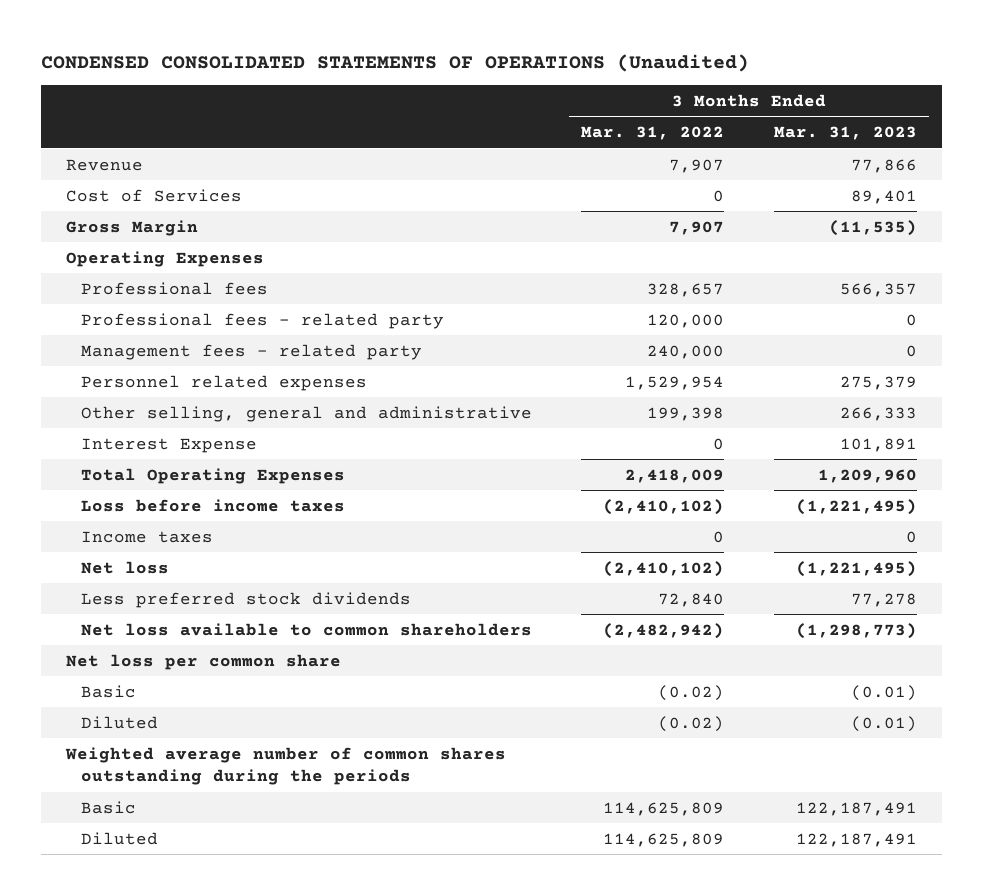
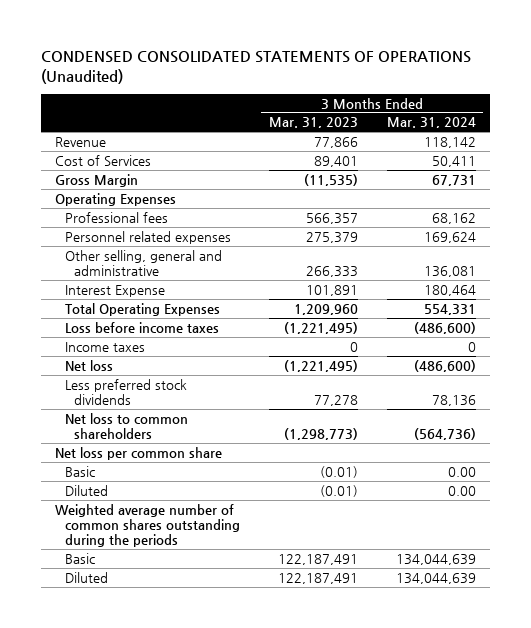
[581,126,725,141] Mar. 31, 2022 -> none
none -> [386,117,476,129] Mar. 31, 2024
[81,312,445,329] Professional fees - related party -> none
[81,343,423,360] Management fees - related party -> none
[81,622,533,636] Net loss available to common shareholders -> [64,412,188,439] Net loss to common shareholders

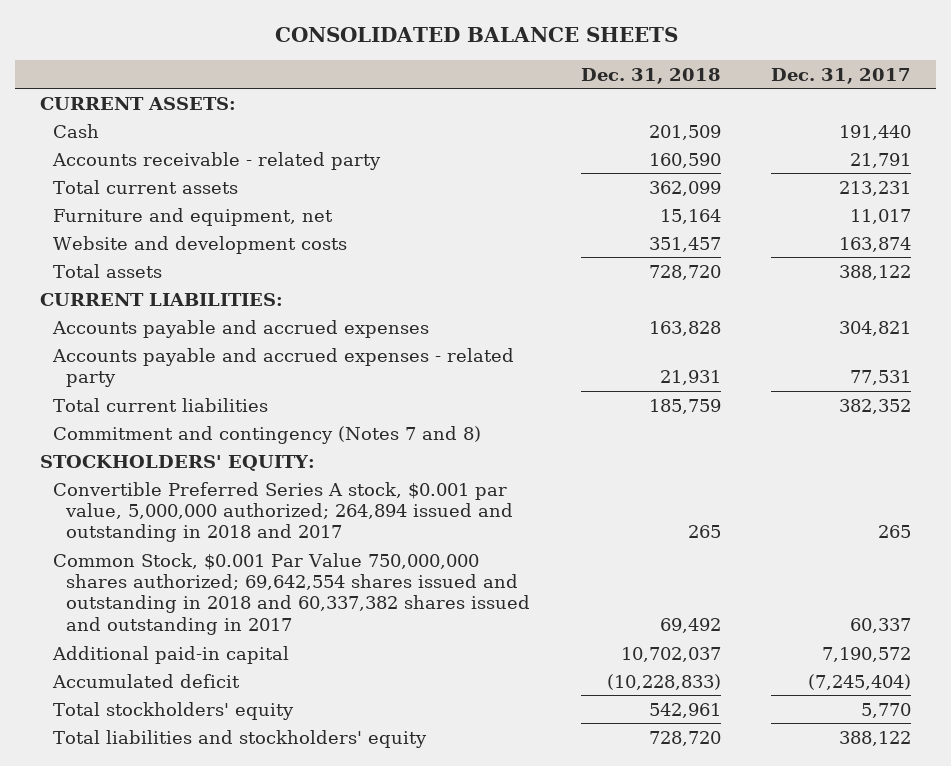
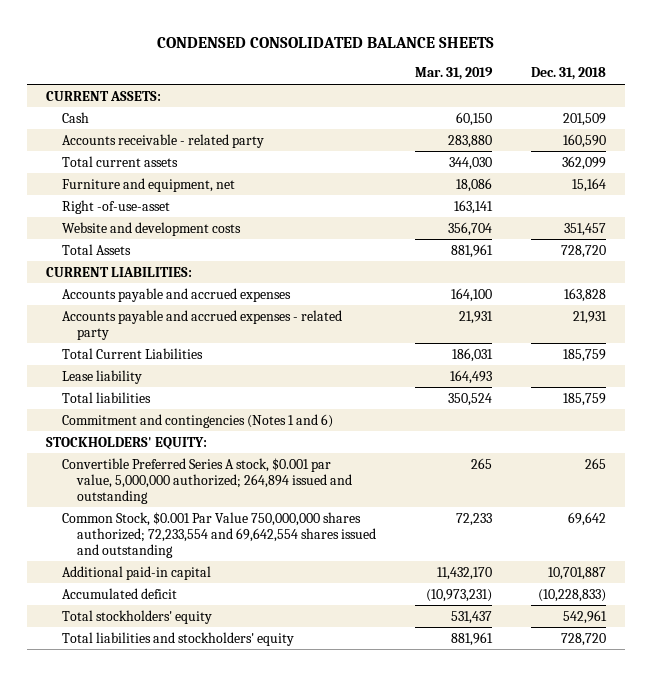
[274,27,678,43] CONSOLIDATED BALANCE SHEETS -> [157,36,495,48] CONDENSED CONSOLIDATED BALANCE SHEETS
[770,67,911,84] Dec. 31, 2017 -> none
none -> [415,67,494,81] Mar. 31, 2019
none -> [61,199,170,214] Right -of-use-asset
[53,263,163,278] Total assets -> [61,243,131,255] Total Assets
[53,397,269,412] Total current liabilities -> [61,347,203,359] Total Current Liabilities
none -> [61,369,142,384] Lease liability
none -> [61,391,151,403] Total liabilities
[53,425,482,444] Commitment and contingency (Notes 7 and 8) -> [61,413,333,428] Commitment and contingencies (Notes 1 and 6)
[53,481,514,543] Convertible Preferred Series A stock, $0.001 par value, 5,000,000 authorized; 264,894 issued and outstanding in 2018 and 2017 -> [61,457,353,504] Convertible Preferred Series A stock, $0.001 par value, 5,000,000 authorized; 264,894 issued and outstanding
[53,552,531,635] Common Stock, $0.001 Par Value 750,000,000 shares authorized; 69,642,554 shares issued and outstanding in 2018 and 60,337,382 shares issued and outstanding in 2017 -> [61,511,377,558] Common Stock, $0.001 Par Value 750,000,000 shares authorized; 72,233,554 and 69,642,554 shares issued and outstanding
[659,617,721,633] 69,492 -> [567,511,606,526] 69,642
[620,646,721,662] 10,702,037 -> [547,566,606,580] 10,701,887

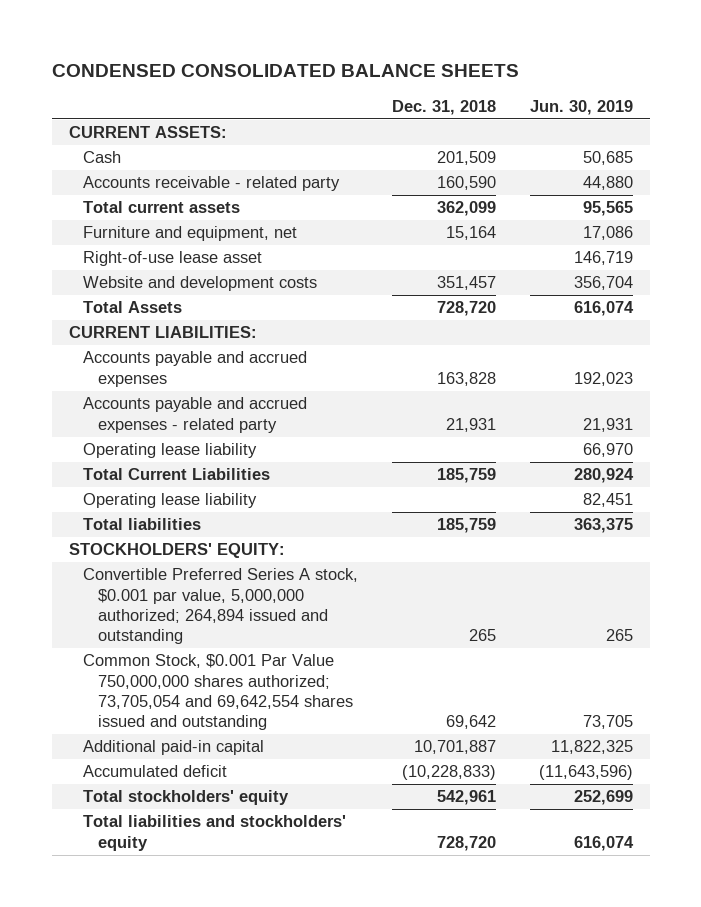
[415,67,494,81] Mar. 31, 2019 -> none
none -> [529,99,633,115] Jun. 30, 2019
[61,199,170,214] Right -of-use-asset -> [83,251,263,267] Right-of-use lease asset
none -> [83,443,258,459] Operating lease liability
[61,369,142,384] Lease liability -> [83,493,258,509] Operating lease liability
[61,413,333,428] Commitment and contingencies (Notes 1 and 6) -> none
[61,511,377,558] Common Stock, $0.001 Par Value 750,000,000 shares authorized; 72,233,554 and 69,642,554 shares issued and outstanding -> [83,654,353,731] Common Stock, $0.001 Par Value 750,000,000 shares authorized; 73,705,054 and 69,642,554 shares issued and outstanding

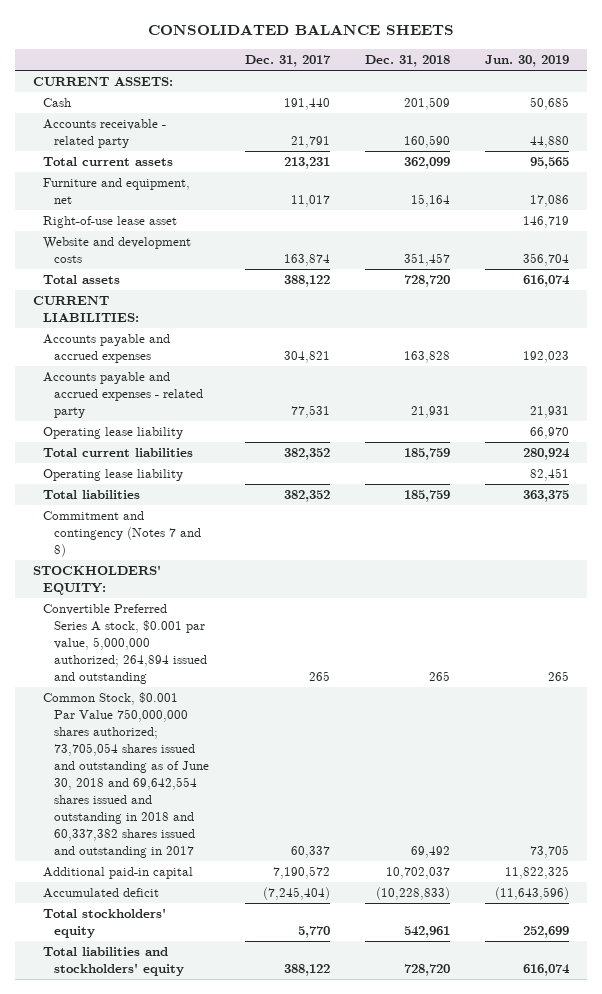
[51,64,519,78] CONDENSED CONSOLIDATED BALANCE SHEETS -> [148,24,455,36] CONSOLIDATED BALANCE SHEETS
none -> [244,54,331,67] Dec. 31, 2017
[83,301,183,314] Total Assets -> [43,275,121,285] Total assets
[83,468,271,481] Total Current Liabilities -> [43,448,194,458] Total current liabilities
none -> [43,511,202,558] Commitment and contingency (Notes 7 and 8)
[83,654,353,731] Common Stock, $0.001 Par Value 750,000,000 shares authorized; 73,705,054 and 69,642,554 shares issued and outstanding -> [43,692,210,859] Common Stock, $0.001 Par Value 750,000,000 shares authorized; 73,705,054 shares issued and outstanding as of June 30, 2018 and 69,642,554 shares issued and outstanding in 2018 and 60,337,382 shares issued and outstanding in 2017
[446,715,497,730] 69,642 -> [410,846,450,859] 69,492
[414,740,497,755] 10,701,887 -> [385,867,450,880] 10,702,037

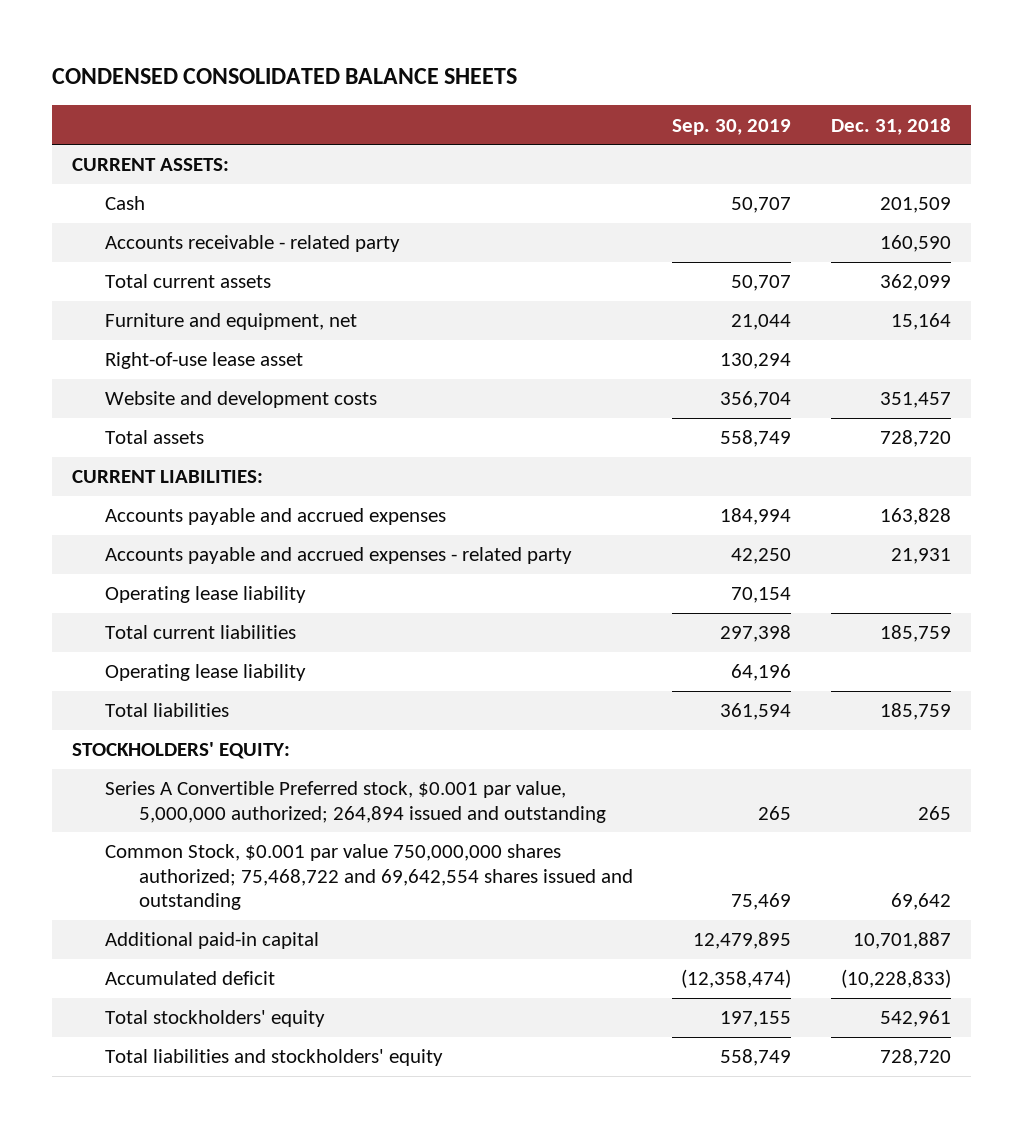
[148,24,455,36] CONSOLIDATED BALANCE SHEETS -> [51,68,517,85] CONDENSED CONSOLIDATED BALANCE SHEETS
[244,54,331,67] Dec. 31, 2017 -> none
[485,54,570,67] Jun. 30, 2019 -> none
none -> [672,118,792,135] Sep. 30, 2019
[43,511,202,558] Commitment and contingency (Notes 7 and 8) -> none
[43,604,208,685] Convertible Preferred Series A stock, $0.001 par value, 5,000,000 authorized; 264,894 issued and outstanding -> [105,781,606,823] Series A Convertible Preferred stock, $0.001 par value, 5,000,000 authorized; 264,894 issued and outstanding
[43,692,210,859] Common Stock, $0.001 Par Value 750,000,000 shares authorized; 73,705,054 shares issued and outstanding as of June 30, 2018 and 69,642,554 shares issued and outstanding in 2018 and 60,337,382 shares issued and outstanding in 2017 -> [105,844,633,911] Common Stock, $0.001 par value 750,000,000 shares authorized; 75,468,722 and 69,642,554 shares issued and outstanding
[410,846,450,859] 69,492 -> [891,893,952,911] 69,642
[385,867,450,880] 10,702,037 -> [853,932,952,950] 10,701,887

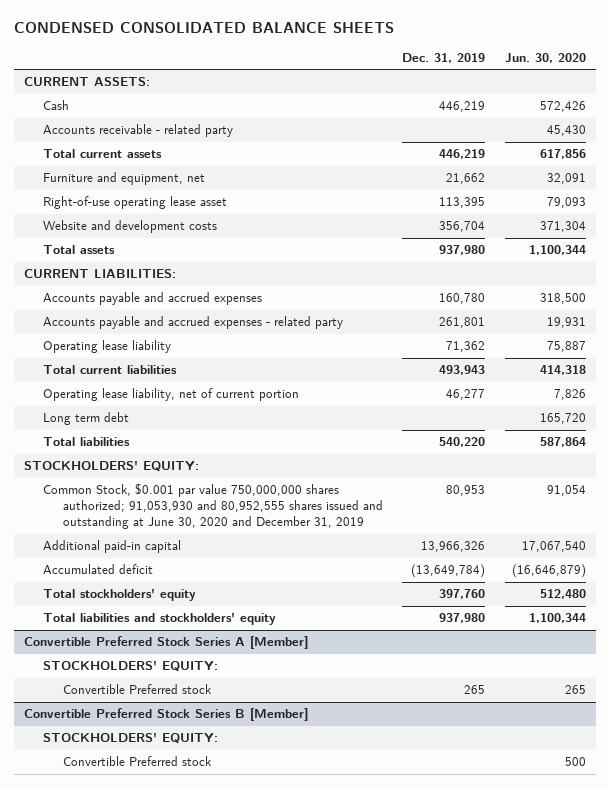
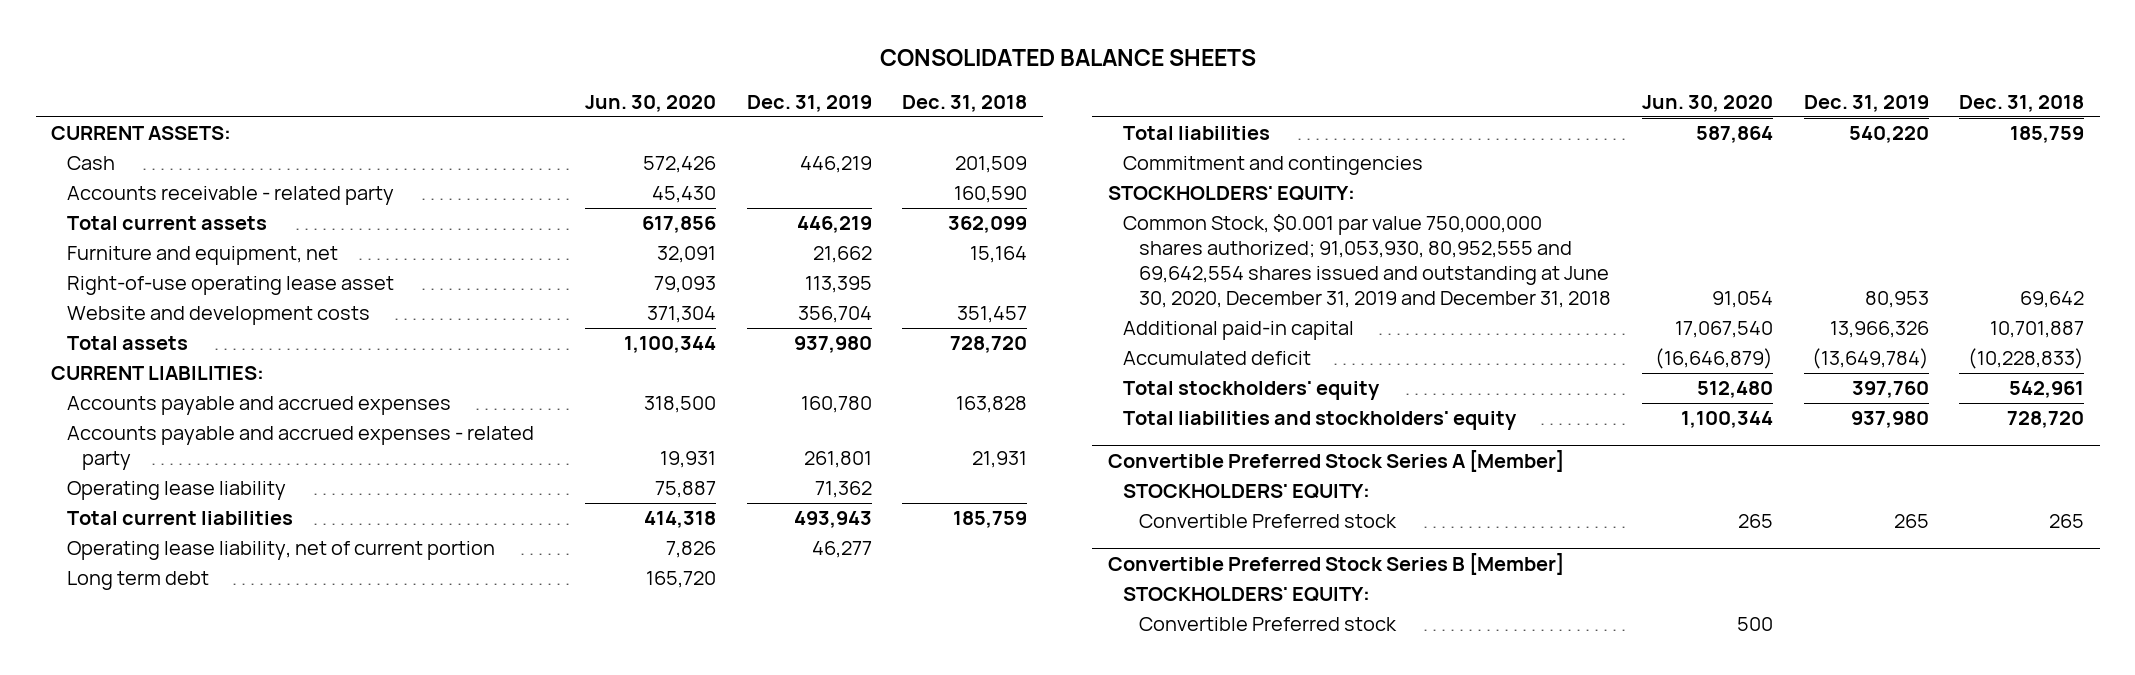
[13,22,394,34] CONDENSED CONSOLIDATED BALANCE SHEETS -> [879,49,1256,67] CONSOLIDATED BALANCE SHEETS
none -> [902,94,1028,112] Dec. 31, 2018
none -> [1123,156,1424,176] Commitment and contingencies
[43,483,383,530] Common Stock, $0.001 par value 750,000,000 shares authorized; 91,053,930 and 80,952,555 shares issued and outstanding at June 30, 2020 and December 31, 2019 -> [1123,214,1612,308] Common Stock, $0.001 par value 750,000,000 shares authorized; 91,053,930, 80,952,555 and 69,642,554 shares issued and outstanding at June 30, 2020, December 31, 2019 and December 31, 2018

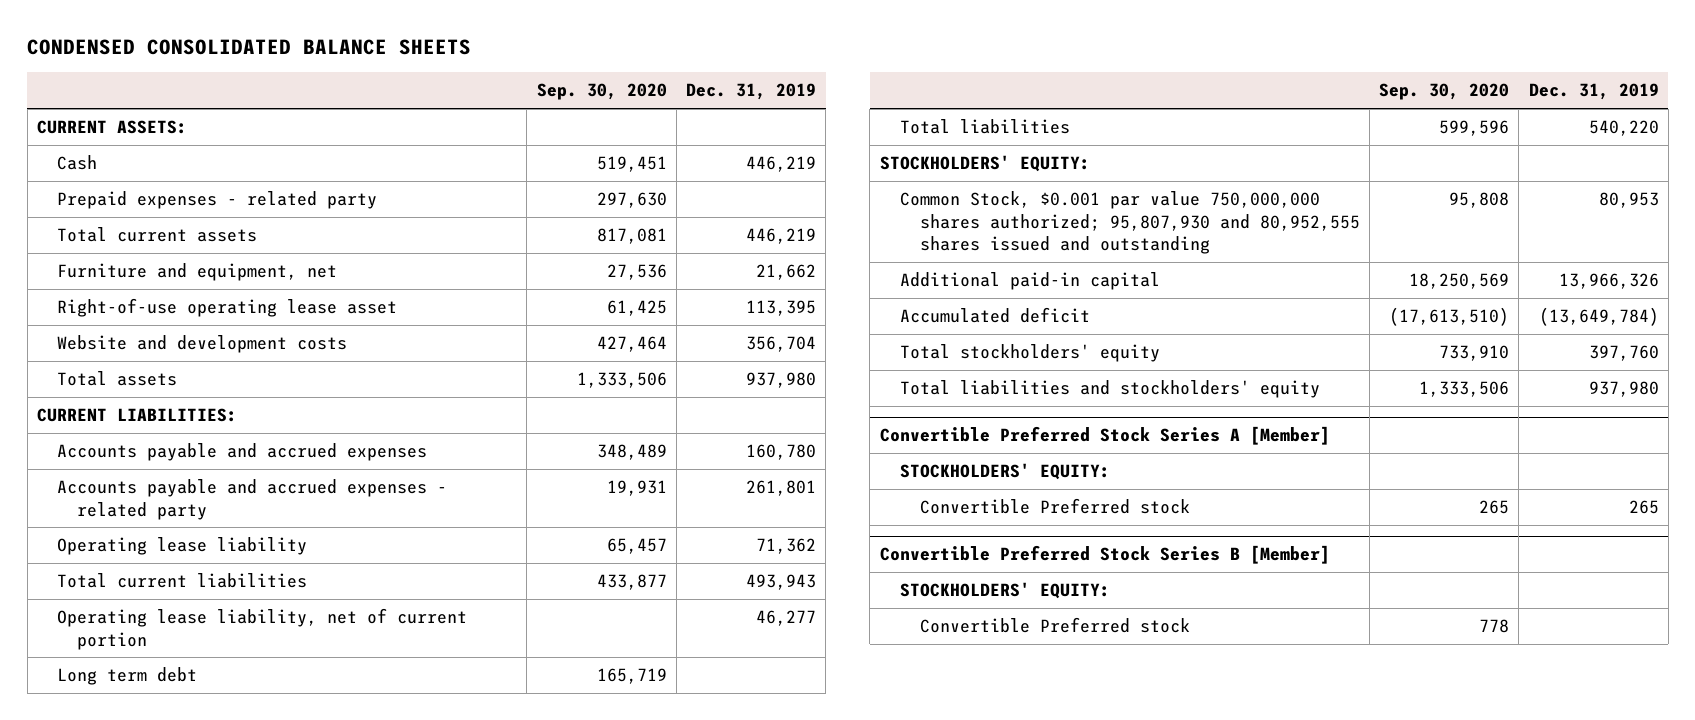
[879,49,1256,67] CONSOLIDATED BALANCE SHEETS -> [27,39,472,56] CONDENSED CONSOLIDATED BALANCE SHEETS
[585,94,717,112] Jun. 30, 2020 -> none
[902,94,1028,112] Dec. 31, 2018 -> none
none -> [536,83,667,101] Sep. 30, 2020
[66,186,394,206] Accounts receivable - related party -> none
none -> [56,191,377,210] Prepaid expenses - related party
[1123,156,1424,176] Commitment and contingencies -> none
[1123,214,1612,308] Common Stock, $0.001 par value 750,000,000 shares authorized; 91,053,930, 80,952,555 and 69,642,554 shares issued and outstanding at June 30, 2020, December 31, 2019 and December 31, 2018 -> [899,191,1360,255] Common Stock, $0.001 par value 750,000,000 shares authorized; 95,807,930 and 80,952,555 shares issued and outstanding

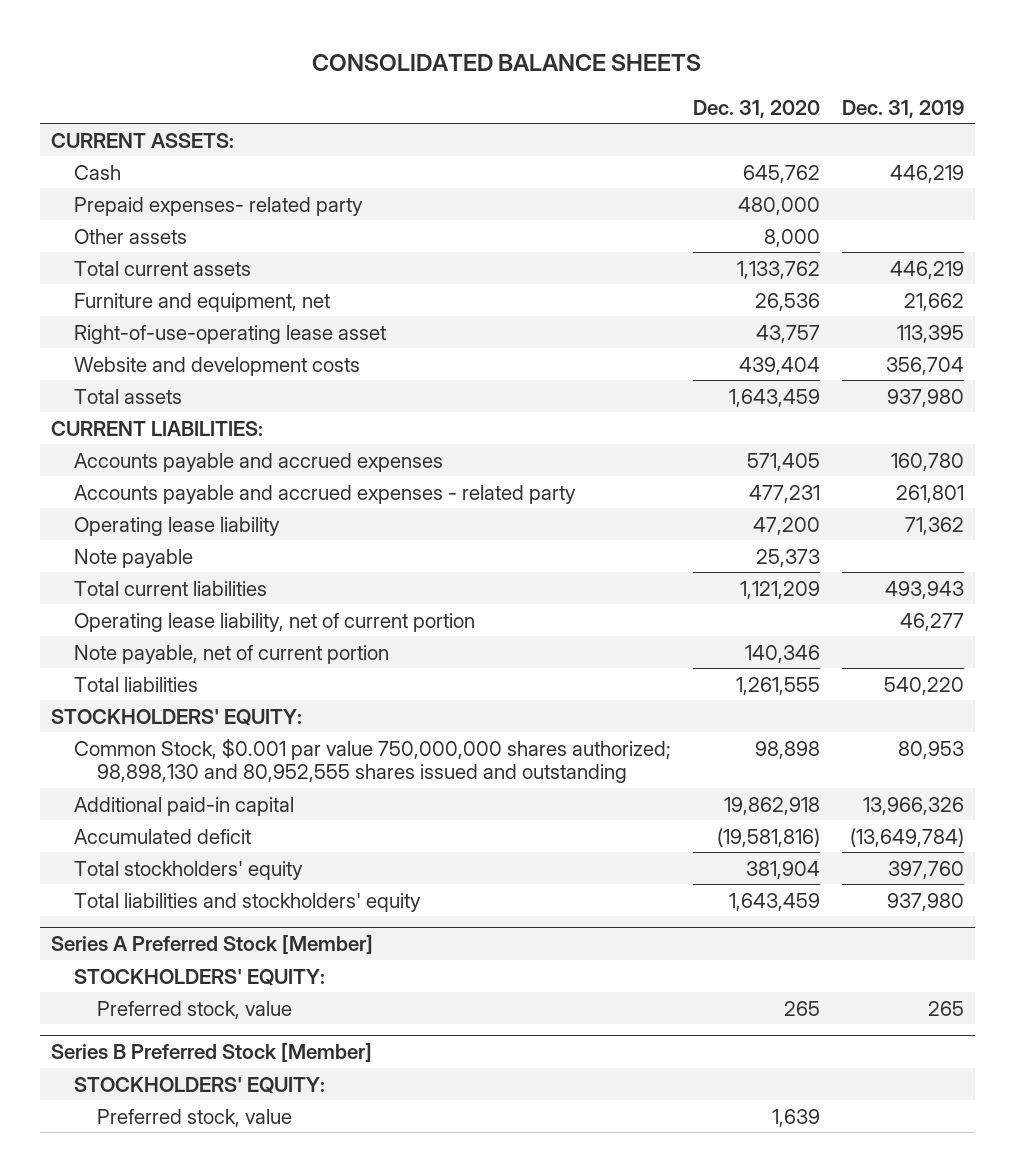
[27,39,472,56] CONDENSED CONSOLIDATED BALANCE SHEETS -> [312,54,702,72] CONSOLIDATED BALANCE SHEETS
[536,83,667,101] Sep. 30, 2020 -> none
none -> [692,99,820,118] Dec. 31, 2020
[56,191,377,210] Prepaid expenses - related party -> [73,196,363,216] Prepaid expenses- related party
none -> [73,228,187,244] Other assets
[56,298,397,318] Right-of-use operating lease asset -> [73,324,386,344] Right-of-use-operating lease asset
none -> [73,548,193,568] Note payable
[56,667,197,686] Long term debt -> none
none -> [73,644,389,664] Note payable, net of current portion
[899,191,1360,255] Common Stock, $0.001 par value 750,000,000 shares authorized; 95,807,930 and 80,952,555 shares issued and outstanding -> [73,737,671,783] Common Stock, $0.001 par value 750,000,000 shares authorized; 98,898,130 and 80,952,555 shares issued and outstanding
[879,426,1330,446] Convertible Preferred Stock Series A [Member] -> [50,935,373,955] Series A Preferred Stock [Member]
[919,498,1190,515] Convertible Preferred stock -> [97,1000,293,1019] Preferred stock, value
[879,545,1330,565] Convertible Preferred Stock Series B [Member] -> [50,1043,372,1063] Series B Preferred Stock [Member]
[919,617,1190,634] Convertible Preferred stock -> [97,1108,293,1127] Preferred stock, value

